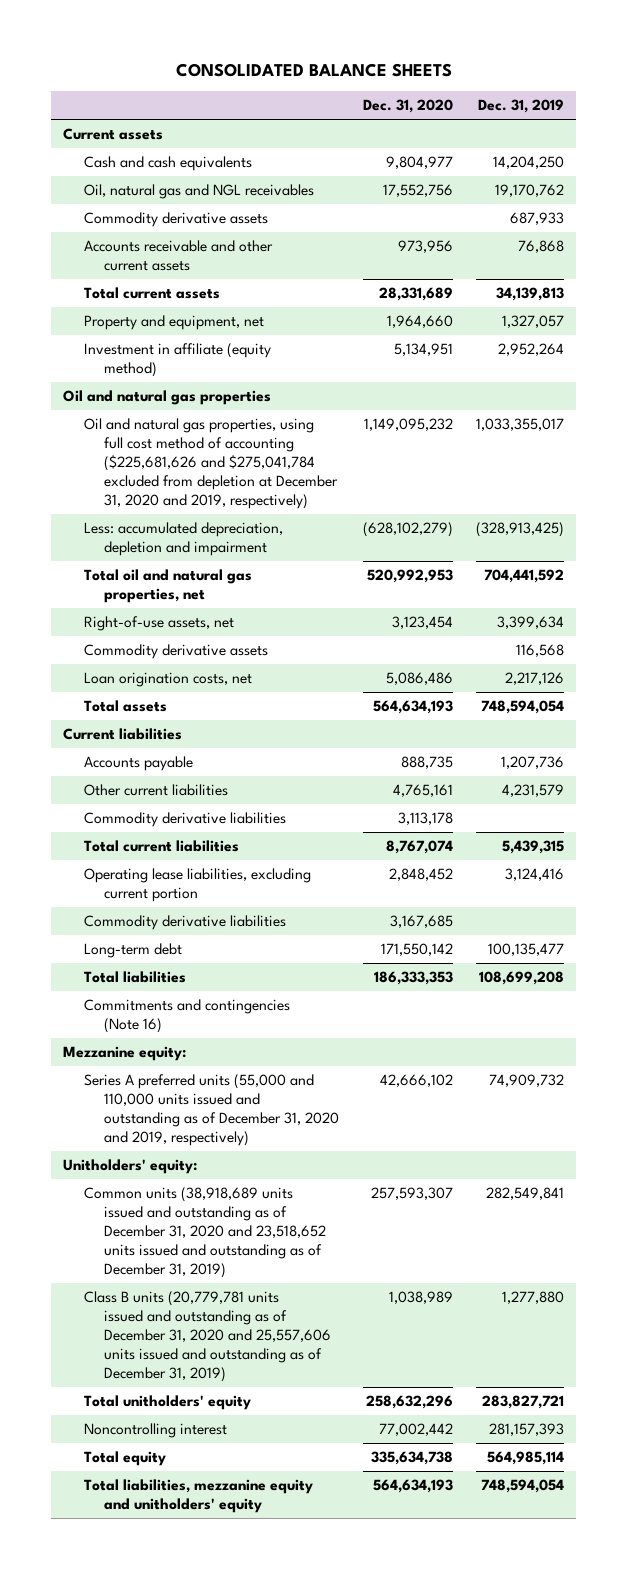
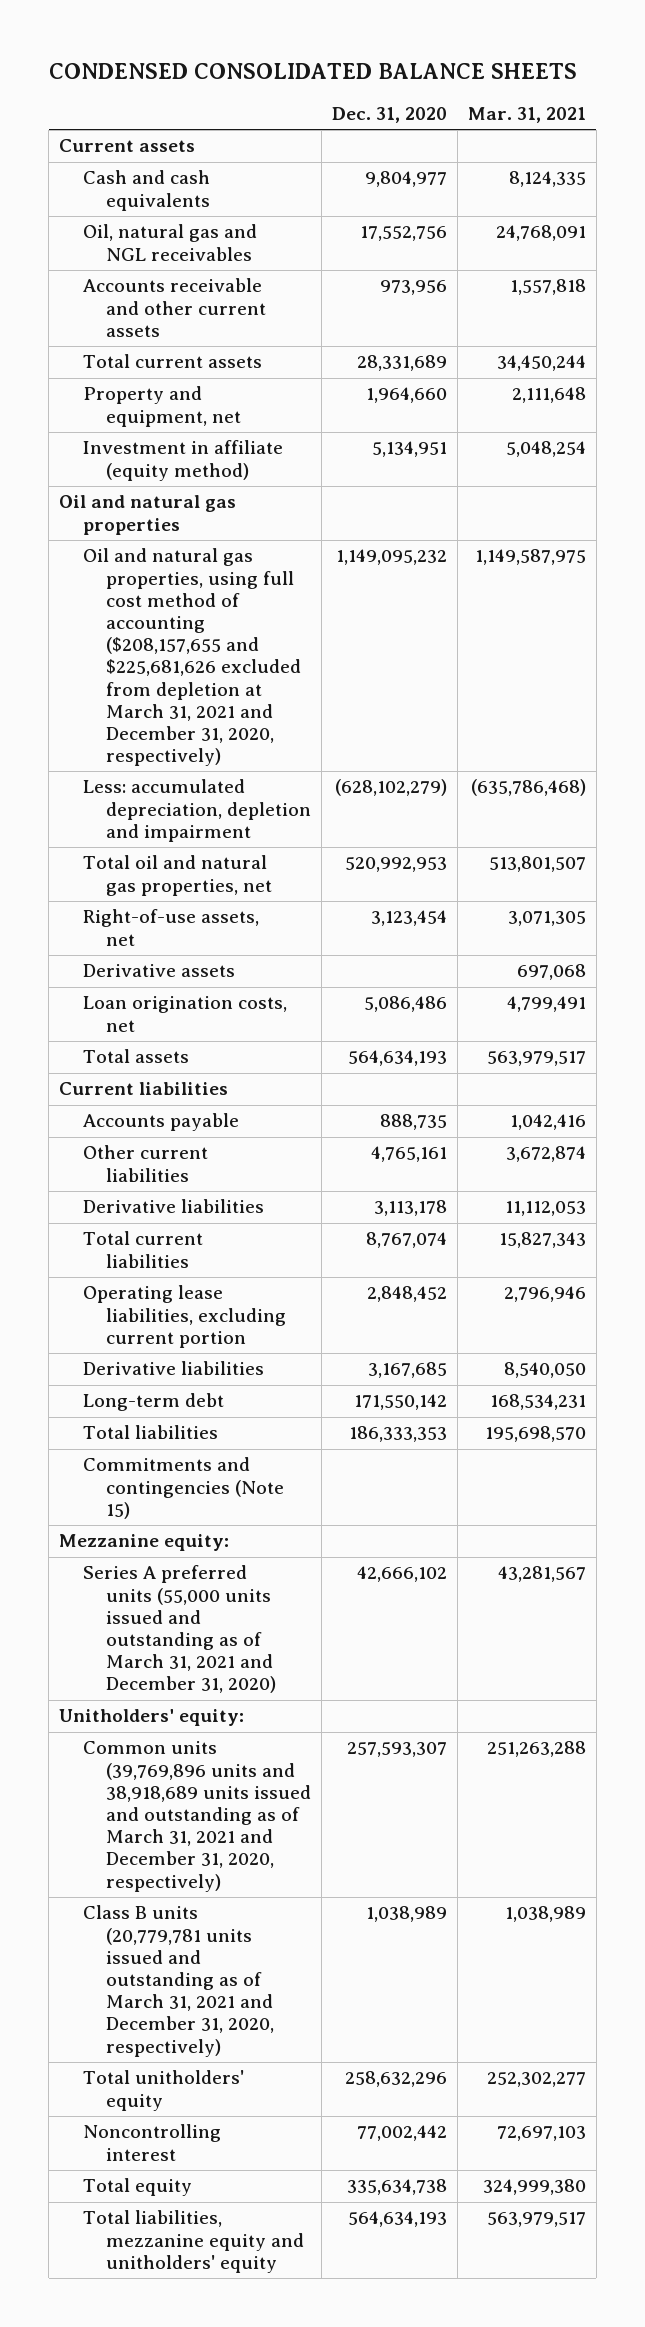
[175,62,452,77] CONSOLIDATED BALANCE SHEETS -> [48,62,577,79] CONDENSED CONSOLIDATED BALANCE SHEETS
[478,99,565,114] Dec. 31, 2019 -> none
none -> [467,107,586,124] Mar. 31, 2021
[83,212,268,228] Commodity derivative assets -> none
[83,418,339,509] Oil and natural gas properties, using full cost method of accounting ($225,681,626 and $275,041,784 excluded from depletion at December 31, 2020 and 2019, respectively) -> [82,548,301,767] Oil and natural gas properties, using full cost method of accounting ($208,157,655 and $225,681,626 excluded from depletion at March 31, 2021 and December 31, 2020, respectively)
[83,644,268,660] Commodity derivative assets -> [82,964,235,978] Derivative assets
[83,812,286,828] Commodity derivative liabilities -> [82,1199,264,1214] Derivative liabilities
[83,915,286,931] Commodity derivative liabilities -> [82,1361,264,1376] Derivative liabilities
[83,999,290,1033] Commitments and contingencies (Note 16) -> [82,1457,284,1519] Commitments and contingencies (Note 15)
[83,1074,340,1146] Series A preferred units (55,000 and 110,000 units issued and outstanding as of December 31, 2020 and 2019, respectively) -> [82,1565,276,1694] Series A preferred units (55,000 units issued and outstanding as of March 31, 2021 and December 31, 2020)
[83,1187,327,1278] Common units (38,918,689 units issued and outstanding as of December 31, 2020 and 23,518,652 units issued and outstanding as of December 31, 2019) -> [82,1741,311,1892] Common units (39,769,896 units and 38,918,689 units issued and outstanding as of March 31, 2021 and December 31, 2020, respectively)
[83,1291,332,1382] Class B units (20,779,781 units issued and outstanding as of December 31, 2020 and 25,557,606 units issued and outstanding as of December 31, 2019) -> [82,1905,274,2057] Class B units (20,779,781 units issued and outstanding as of March 31, 2021 and December 31, 2020, respectively)

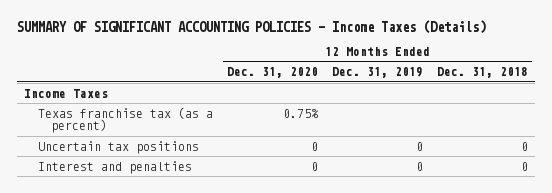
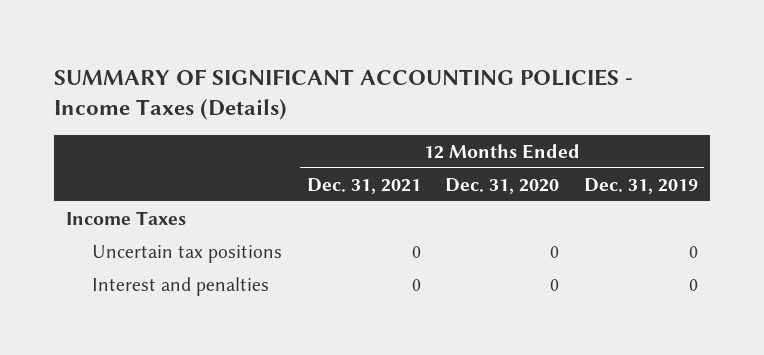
[437,67,529,79] Dec. 31, 2018 -> none
none -> [306,177,421,194] Dec. 31, 2021
[37,106,213,133] Texas franchise tax (as a percent) -> none

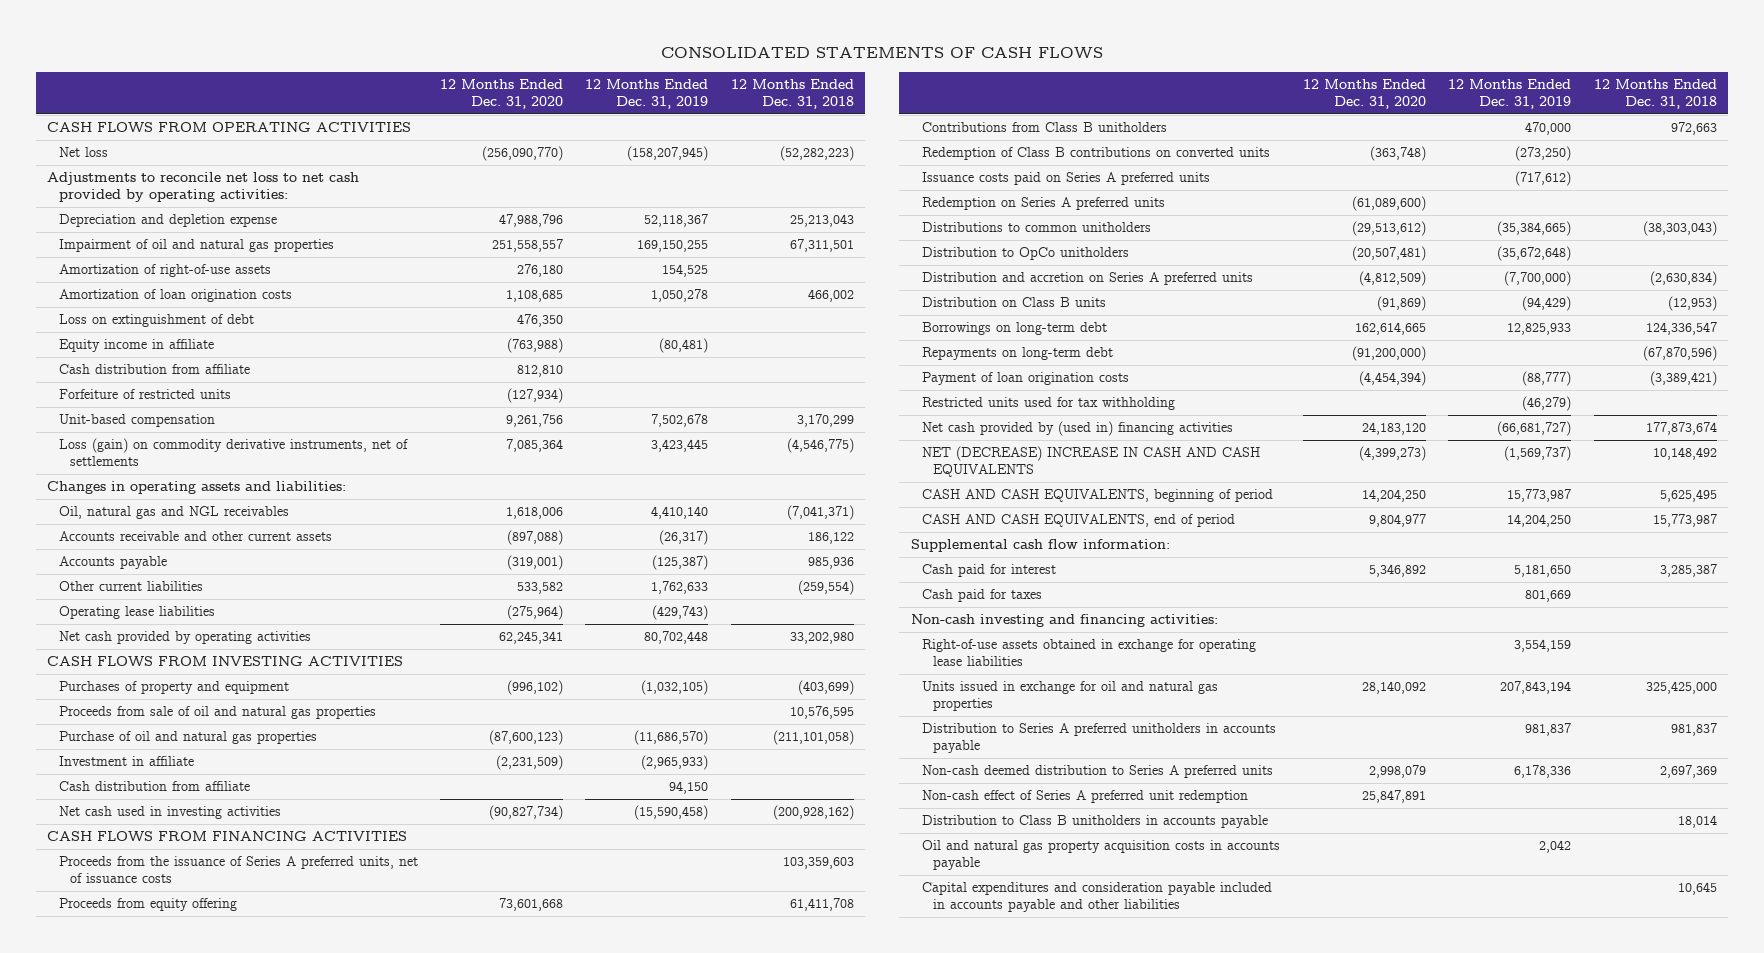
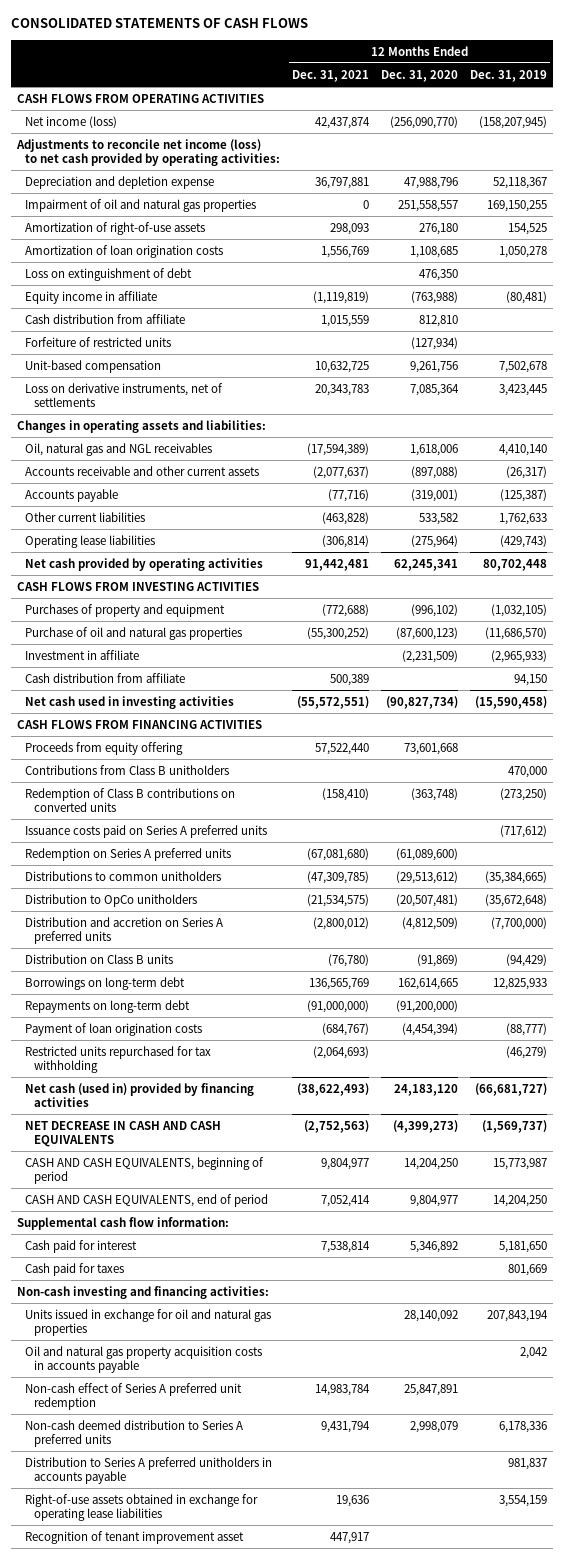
[730,79,854,110] 12 Months Ended Dec. 31, 2018 -> none
none -> [292,69,370,82] Dec. 31, 2021
[58,147,108,158] Net loss -> [25,115,118,128] Net income (loss)
[47,172,360,203] Adjustments to reconcile net loss to net cash provided by operating activities: -> [15,138,281,166] Adjustments to reconcile net income (loss) to net cash provided by operating activities:
[58,438,408,467] Loss (gain) on commodity derivative instruments, net of settlements -> [25,382,224,407] Loss on derivative instruments, net of settlements
[58,706,376,720] Proceeds from sale of oil and natural gas properties -> none
[58,856,418,884] Proceeds from the issuance of Series A preferred units, net of issuance costs -> none
[921,397,1175,411] Restricted units used for tax withholding -> [25,1045,212,1073] Restricted units repurchased for tax withholding
[921,421,1233,437] Net cash provided by (used in) financing activities -> [25,1082,255,1107] Net cash (used in) provided by financing activities
[921,446,1260,478] NET (DECREASE) INCREASE IN CASH AND CASH EQUIVALENTS -> [25,1120,222,1147] NET DECREASE IN CASH AND CASH EQUIVALENTS
[921,815,1268,829] Distribution to Class B unitholders in accounts payable -> none
[921,882,1272,913] Capital expenditures and consideration payable included in accounts payable and other liabilities -> none
[921,790,1248,804] Non-cash effect of Series A preferred unit redemption -> [25,1382,243,1410] Non-cash effect of Series A preferred unit redemption
[921,765,1273,779] Non-cash deemed distribution to Series A preferred units -> [25,1419,244,1447] Non-cash deemed distribution to Series A preferred units
[921,723,1276,754] Distribution to Series A preferred unitholders in accounts payable -> [25,1456,273,1484] Distribution to Series A preferred unitholders in accounts payable
[921,639,1256,667] Right-of-use assets obtained in exchange for operating lease liabilities -> [25,1493,259,1521] Right-of-use assets obtained in exchange for operating lease liabilities
none -> [25,1530,245,1544] Recognition of tenant improvement asset

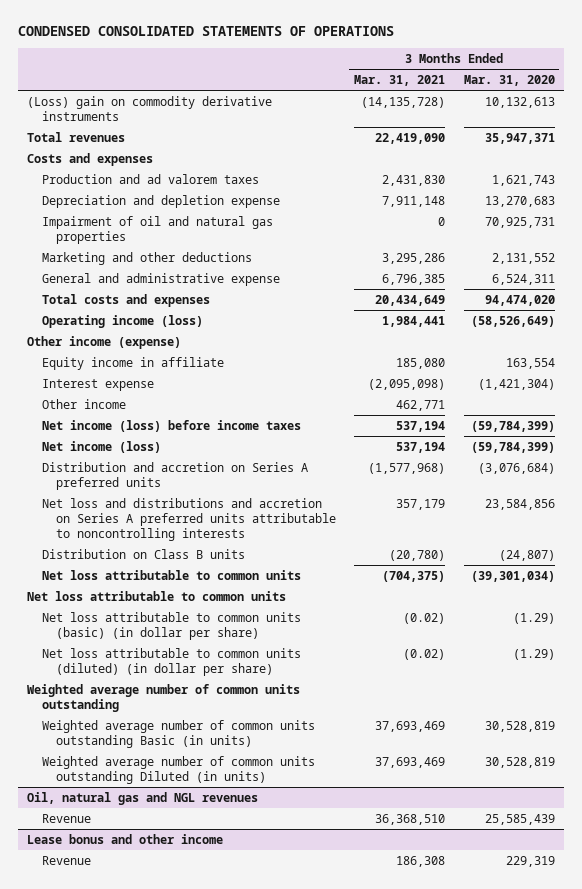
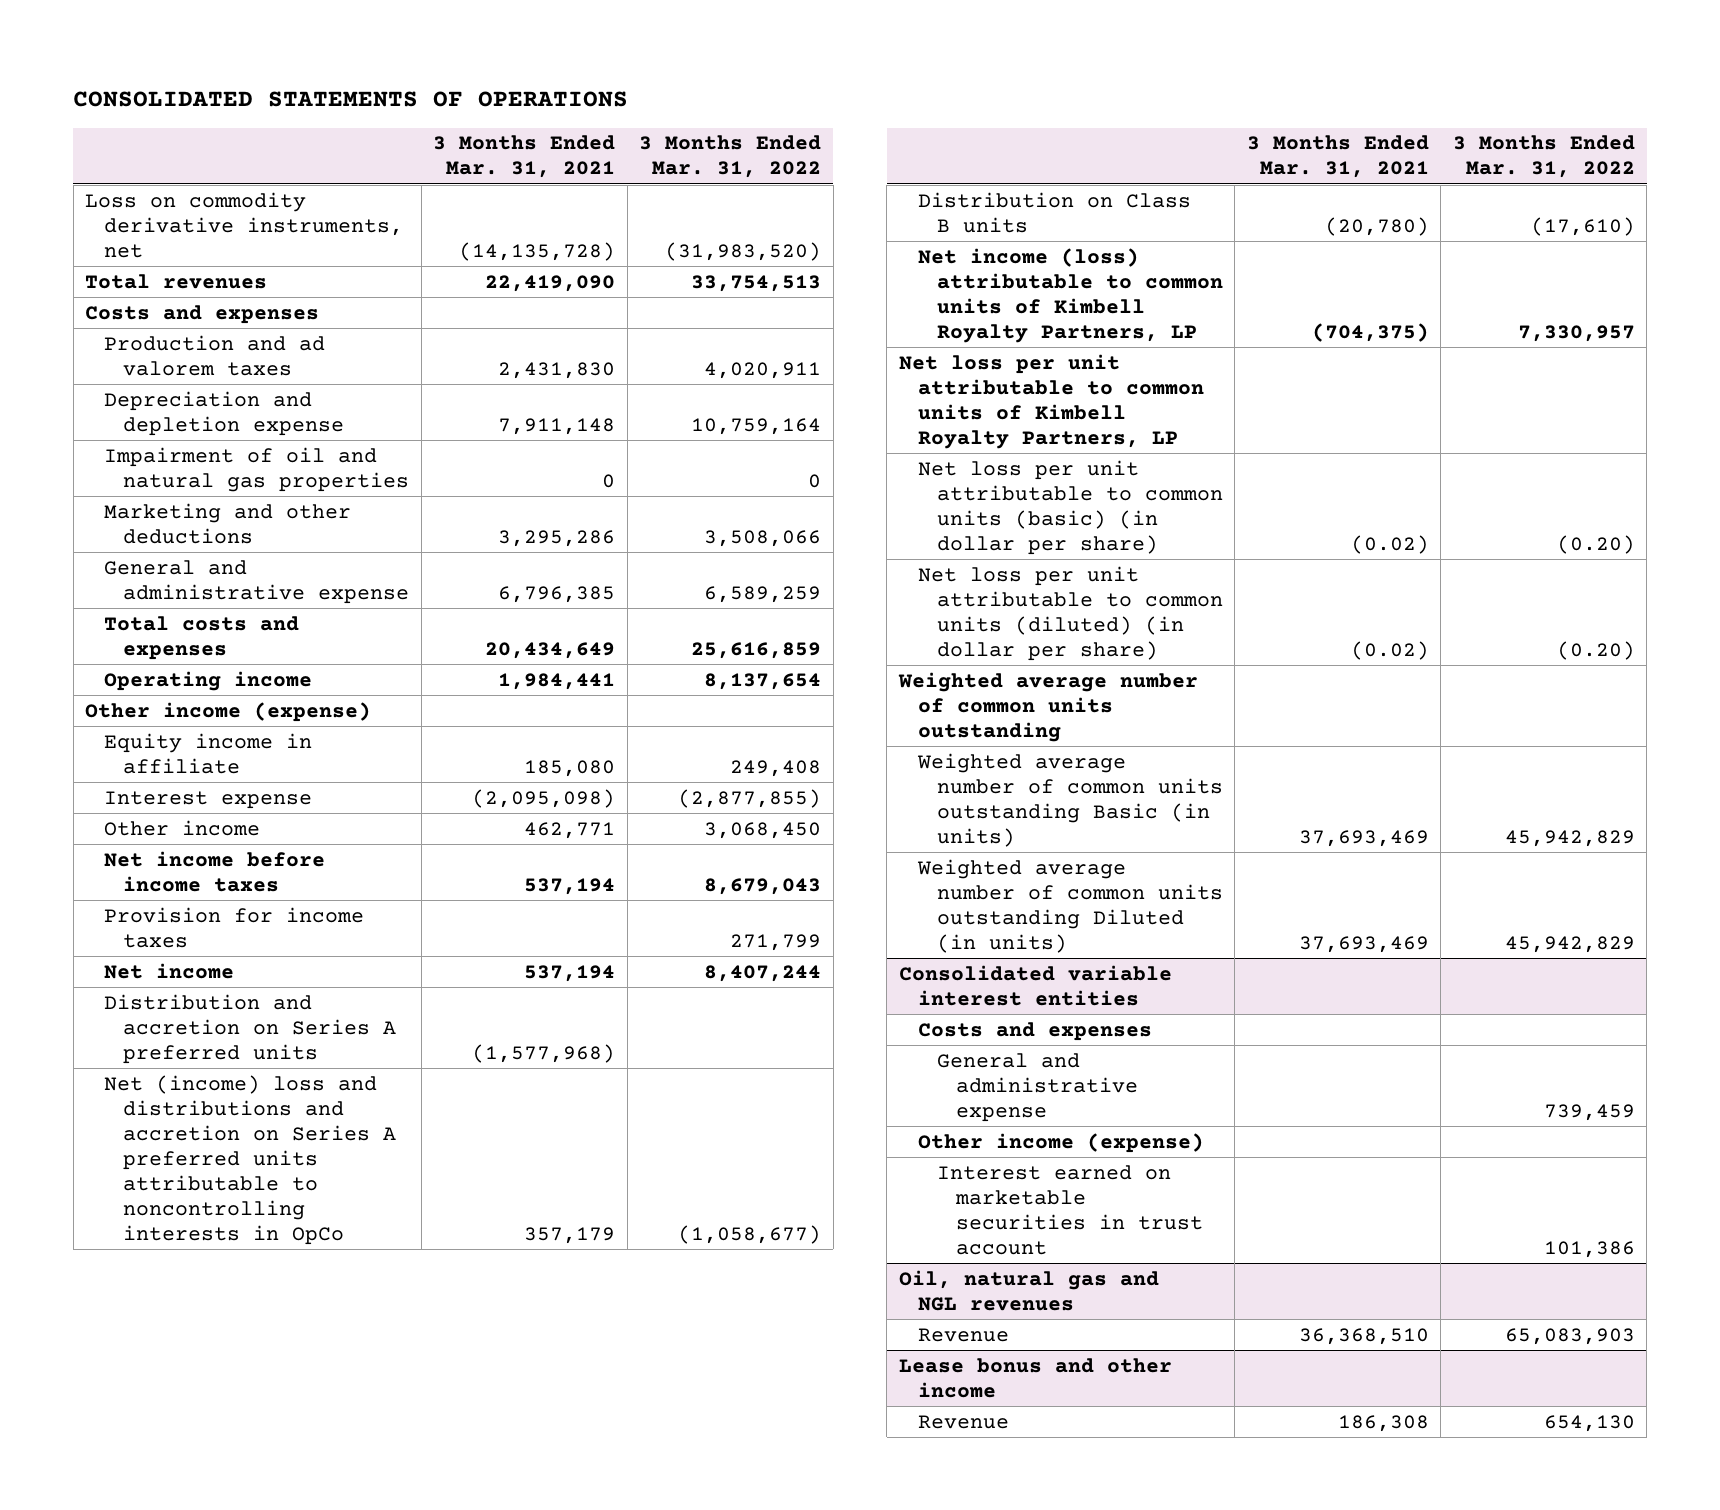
[18,26,395,37] CONDENSED CONSOLIDATED STATEMENTS OF OPERATIONS -> [73,91,629,108] CONSOLIDATED STATEMENTS OF OPERATIONS
[463,74,555,86] Mar. 31, 2020 -> none
none -> [639,135,822,179] 3 Months Ended Mar. 31, 2022
[27,95,273,121] (Loss) gain on commodity derivative instruments -> [85,191,404,258] Loss on commodity derivative instruments, net
[41,314,203,328] Operating income (loss) -> [104,670,313,691] Operating income
[41,419,301,432] Net income (loss) before income taxes -> [104,850,326,892] Net income before income taxes
none -> [104,906,365,948] Provision for income taxes
[41,440,161,453] Net income (loss) -> [104,962,235,979] Net income
[41,497,336,541] Net loss and distributions and accretion on Series A preferred units attributable to noncontrolling interests -> [104,1074,397,1245] Net (income) loss and distributions and accretion on Series A preferred units attributable to noncontrolling interests in OpCo
[41,569,301,580] Net loss attributable to common units -> [917,247,1223,343] Net income (loss) attributable to common units of Kimbell Royalty Partners, LP
[27,590,287,601] Net loss attributable to common units -> [898,353,1204,449] Net loss per unit attributable to common units of Kimbell Royalty Partners, LP
[41,611,301,640] Net loss attributable to common units (basic) (in dollar per share) -> [917,459,1223,555] Net loss per unit attributable to common units (basic) (in dollar per share)
[41,647,301,676] Net loss attributable to common units (diluted) (in dollar per share) -> [917,565,1223,661] Net loss per unit attributable to common units (diluted) (in dollar per share)
none -> [898,964,1172,1006] Consolidated variable interest entities
none -> [917,1021,1152,1041] Costs and expenses
none -> [936,1052,1138,1122] General and administrative expense
none -> [917,1132,1204,1153] Other income (expense)
none -> [936,1164,1203,1255] Interest earned on marketable securities in trust account

